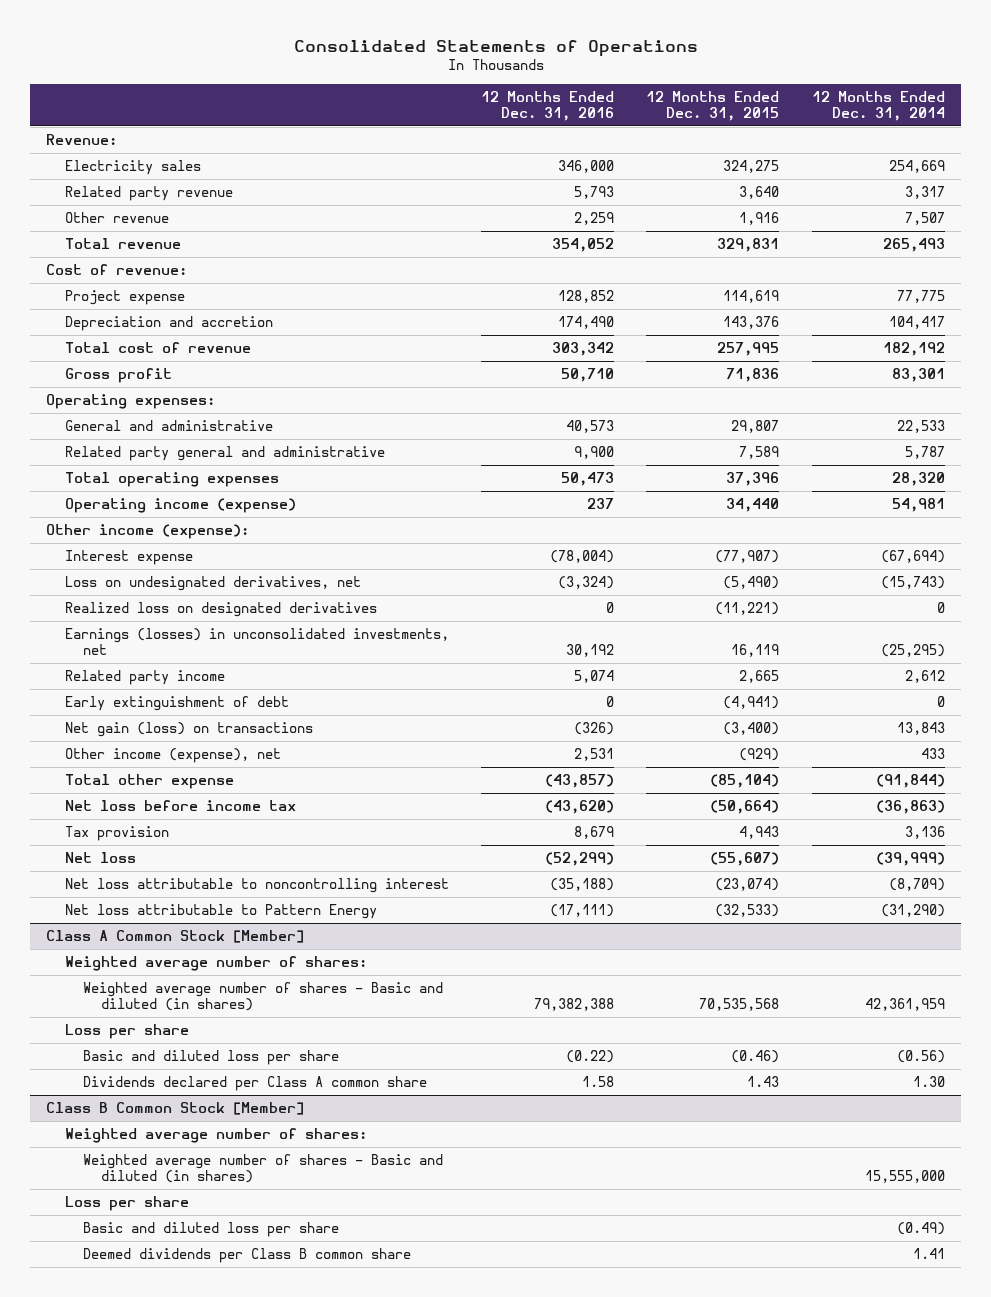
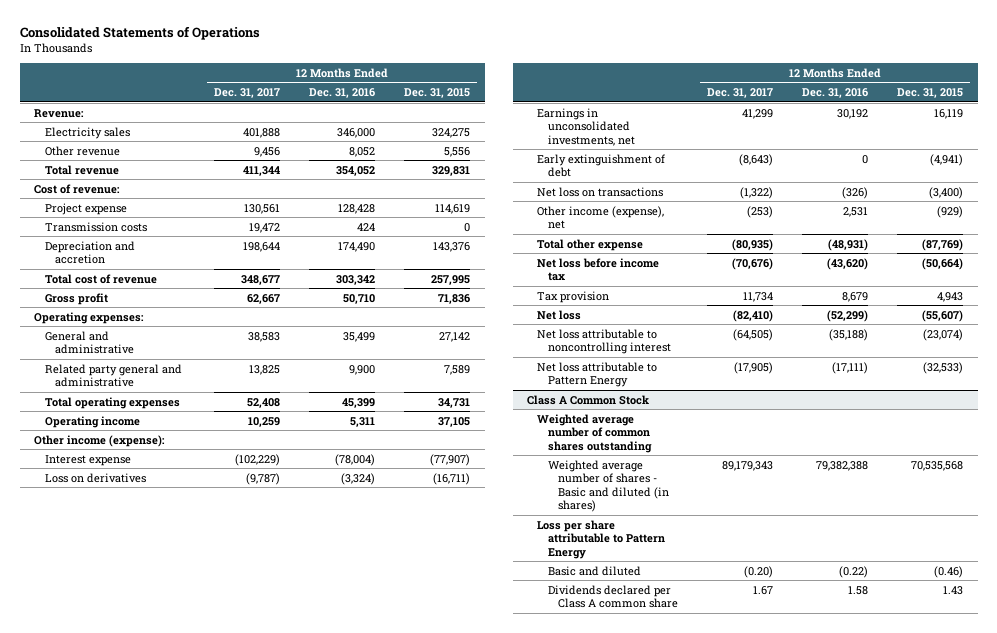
[811,90,945,121] 12 Months Ended Dec. 31, 2014 -> none
none -> [214,88,281,99] Dec. 31, 2017
[64,186,233,202] Related party revenue -> none
[574,212,615,226] 2,259 -> [349,146,376,157] 8,052
[739,212,780,226] 1,916 -> [444,146,471,157] 5,556
[558,290,615,304] 128,852 -> [338,203,376,214] 128,428
none -> [44,221,147,232] Transmission costs
[566,420,615,434] 40,573 -> [343,331,376,342] 35,499
[731,420,780,434] 29,807 -> [439,331,471,342] 27,142
[561,472,615,487] 50,473 -> [342,397,376,408] 45,399
[726,472,780,487] 37,396 -> [438,397,471,408] 34,731
[64,498,296,514] Operating income (expense) -> [44,415,140,428] Operating income
[587,498,615,510] 237 -> [350,416,376,427] 5,311
[726,498,780,513] 34,440 -> [438,416,471,427] 37,105
[64,602,377,618] Realized loss on designated derivatives -> none
[64,670,225,686] Related party income -> none
[64,576,361,592] Loss on undesignated derivatives, net -> [44,472,146,483] Loss on derivatives
[723,576,780,590] (5,490) -> [433,472,471,485] (16,711)
[64,628,449,656] Earnings (losses) in unconsolidated investments, net -> [537,107,635,146] Earnings in unconsolidated investments, net
[64,722,313,738] Net gain (loss) on transactions -> [537,186,664,197] Net loss on transactions
[545,774,615,789] (43,857) -> [828,238,869,251] (48,931)
[710,774,780,789] (85,104) -> [922,238,964,251] (87,769)
[46,930,305,944] Class A Common Stock [Member] -> [526,394,649,405] Class A Common Stock
[64,956,367,972] Weighted average number of shares: -> [537,413,652,453] Weighted average number of common shares outstanding
[64,1024,189,1040] Loss per share -> [537,519,665,559] Loss per share attributable to Pattern Energy
[83,1050,340,1066] Basic and diluted loss per share -> [547,565,641,576] Basic and diluted
[46,1102,305,1116] Class B Common Stock [Member] -> none
[64,1128,367,1144] Weighted average number of shares: -> none
[83,1154,444,1184] Weighted average number of shares - Basic and diluted (in shares) -> none
[64,1196,189,1212] Loss per share -> none
[83,1222,340,1238] Basic and diluted loss per share -> none
[83,1248,412,1264] Deemed dividends per Class B common share -> none

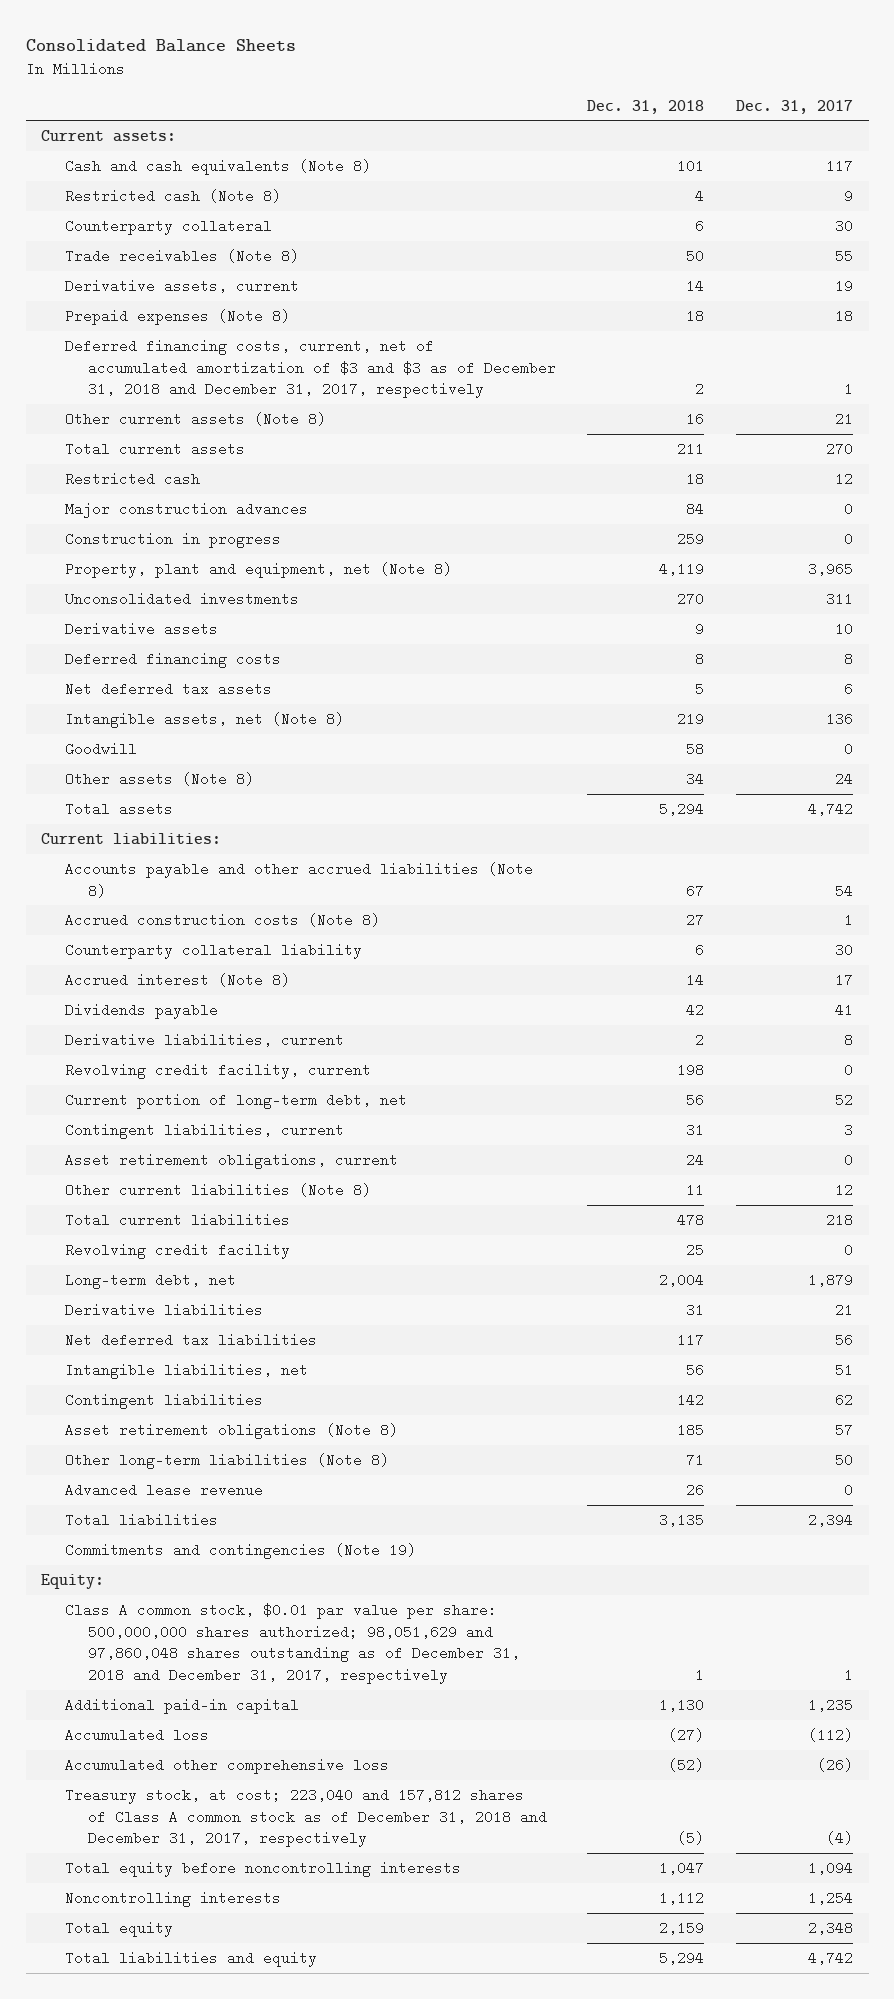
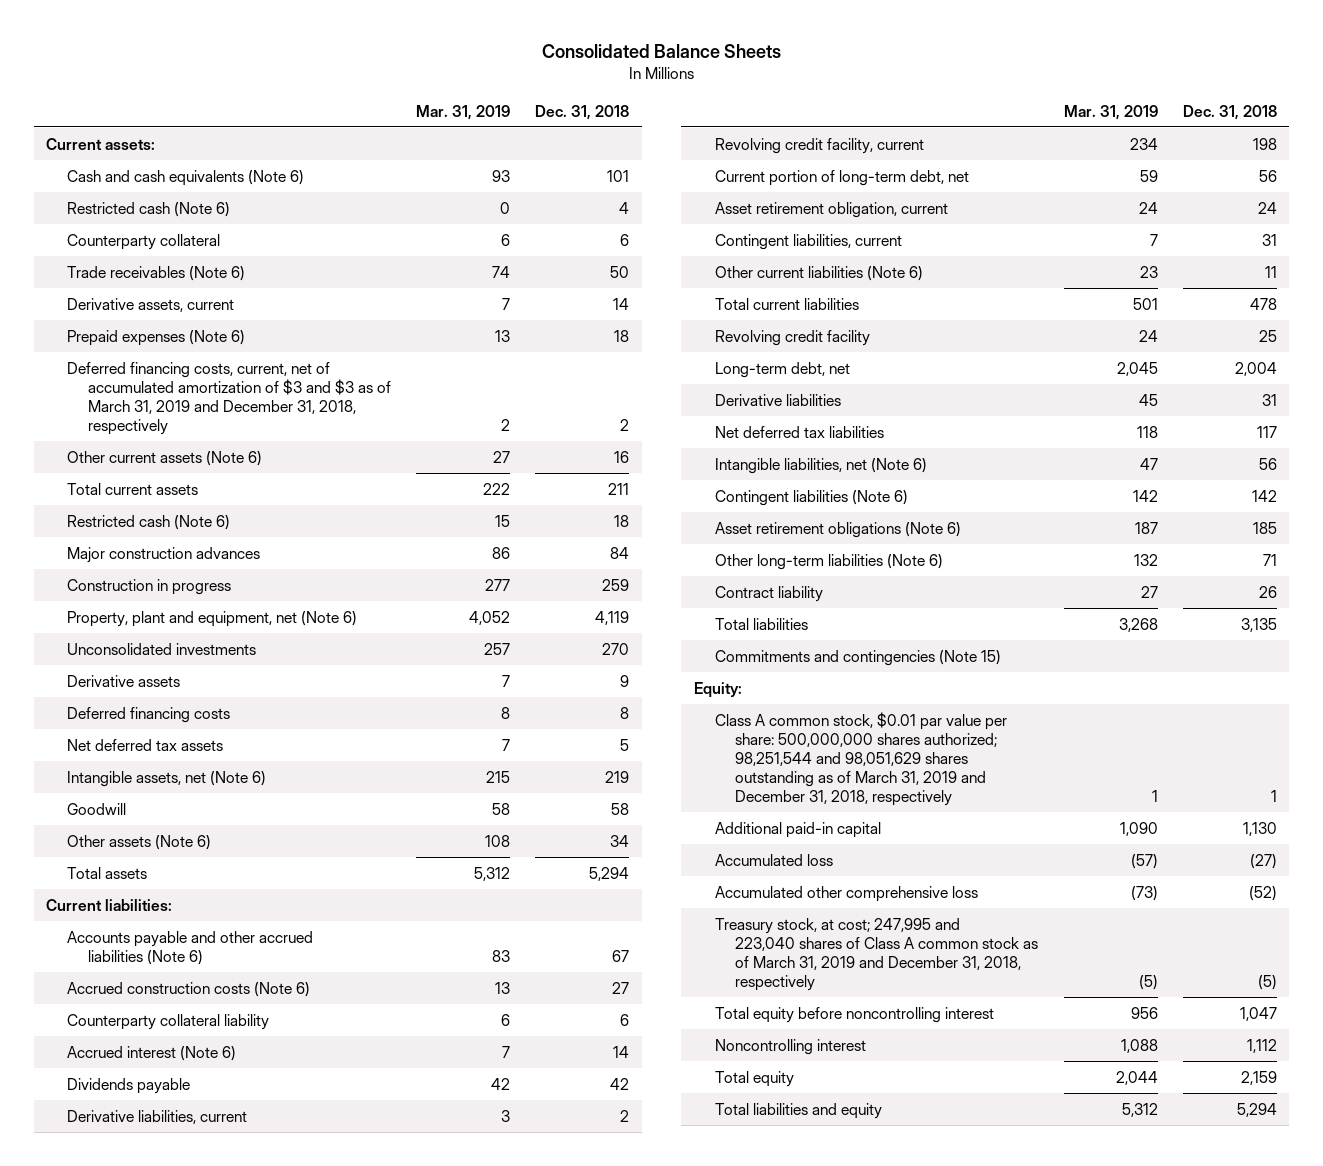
[735,99,853,114] Dec. 31, 2017 -> none
none -> [415,104,510,120] Mar. 31, 2019
[64,159,371,176] Cash and cash equivalents (Note 8) -> [67,169,305,186] Cash and cash equivalents (Note 6)
[64,189,281,204] Restricted cash (Note 8) -> [67,201,231,217] Restricted cash (Note 6)
[64,249,299,264] Trade receivables (Note 8) -> [67,265,246,281] Trade receivables (Note 6)
[64,309,290,326] Prepaid expenses (Note 8) -> [67,329,246,346] Prepaid expenses (Note 6)
[64,339,556,399] Deferred financing costs, current, net of accumulated amortization of $3 and $3 as of December 31, 2018 and December 31, 2017, respectively -> [67,361,391,436] Deferred financing costs, current, net of accumulated amortization of $3 and $3 as of March 31, 2019 and December 31, 2018, respectively
[64,412,326,427] Other current assets (Note 8) -> [67,450,263,466] Other current assets (Note 6)
[64,472,200,487] Restricted cash -> [67,514,231,530] Restricted cash (Note 6)
[64,562,452,579] Property, plant and equipment, net (Note 8) -> [67,610,358,627] Property, plant and equipment, net (Note 6)
[64,712,344,729] Intangible assets, net (Note 8) -> [67,770,267,787] Intangible assets, net (Note 6)
[64,772,254,787] Other assets (Note 8) -> [67,834,212,850] Other assets (Note 6)
[64,862,533,898] Accounts payable and other accrued liabilities (Note 8) -> [67,930,314,965] Accounts payable and other accrued liabilities (Note 6)
[64,913,380,928] Accrued construction costs (Note 8) -> [67,981,311,997] Accrued construction costs (Note 6)
[64,973,290,988] Accrued interest (Note 8) -> [67,1045,237,1061] Accrued interest (Note 6)
none -> [714,201,948,218] Asset retirement obligation, current
[64,1153,398,1170] Asset retirement obligations, current -> none
[64,1183,371,1198] Other current liabilities (Note 8) -> [714,265,923,281] Other current liabilities (Note 6)
[64,1363,308,1380] Intangible liabilities, net -> [714,457,927,474] Intangible liabilities, net (Note 6)
[64,1393,263,1410] Contingent liabilities -> [714,489,908,506] Contingent liabilities (Note 6)
[64,1423,398,1440] Asset retirement obligations (Note 8) -> [714,521,961,538] Asset retirement obligations (Note 6)
[64,1453,389,1470] Other long-term liabilities (Note 8) -> [714,553,943,570] Other long-term liabilities (Note 6)
[64,1483,263,1498] Advanced lease revenue -> [714,585,823,602] Contract liability
[64,1543,416,1560] Commitments and contingencies (Note 19) -> [714,649,1001,666] Commitments and contingencies (Note 15)
[64,1603,520,1684] Class A common stock, $0.01 par value per share: 500,000,000 shares authorized; 98,051,629 and 97,860,048 shares outstanding as of December 31, 2018 and December 31, 2017, respectively -> [714,711,1007,807] Class A common stock, $0.01 par value per share: 500,000,000 shares authorized; 98,251,544 and 98,051,629 shares outstanding as of March 31, 2019 and December 31, 2018, respectively
[64,1788,547,1848] Treasury stock, at cost; 223,040 and 157,812 shares of Class A common stock as of December 31, 2018 and December 31, 2017, respectively -> [714,917,1039,992] Treasury stock, at cost; 247,995 and 223,040 shares of Class A common stock as of March 31, 2019 and December 31, 2018, respectively
[64,1861,461,1878] Total equity before noncontrolling interests -> [714,1006,994,1023] Total equity before noncontrolling interest
[64,1891,281,1908] Noncontrolling interests -> [714,1038,866,1055] Noncontrolling interest

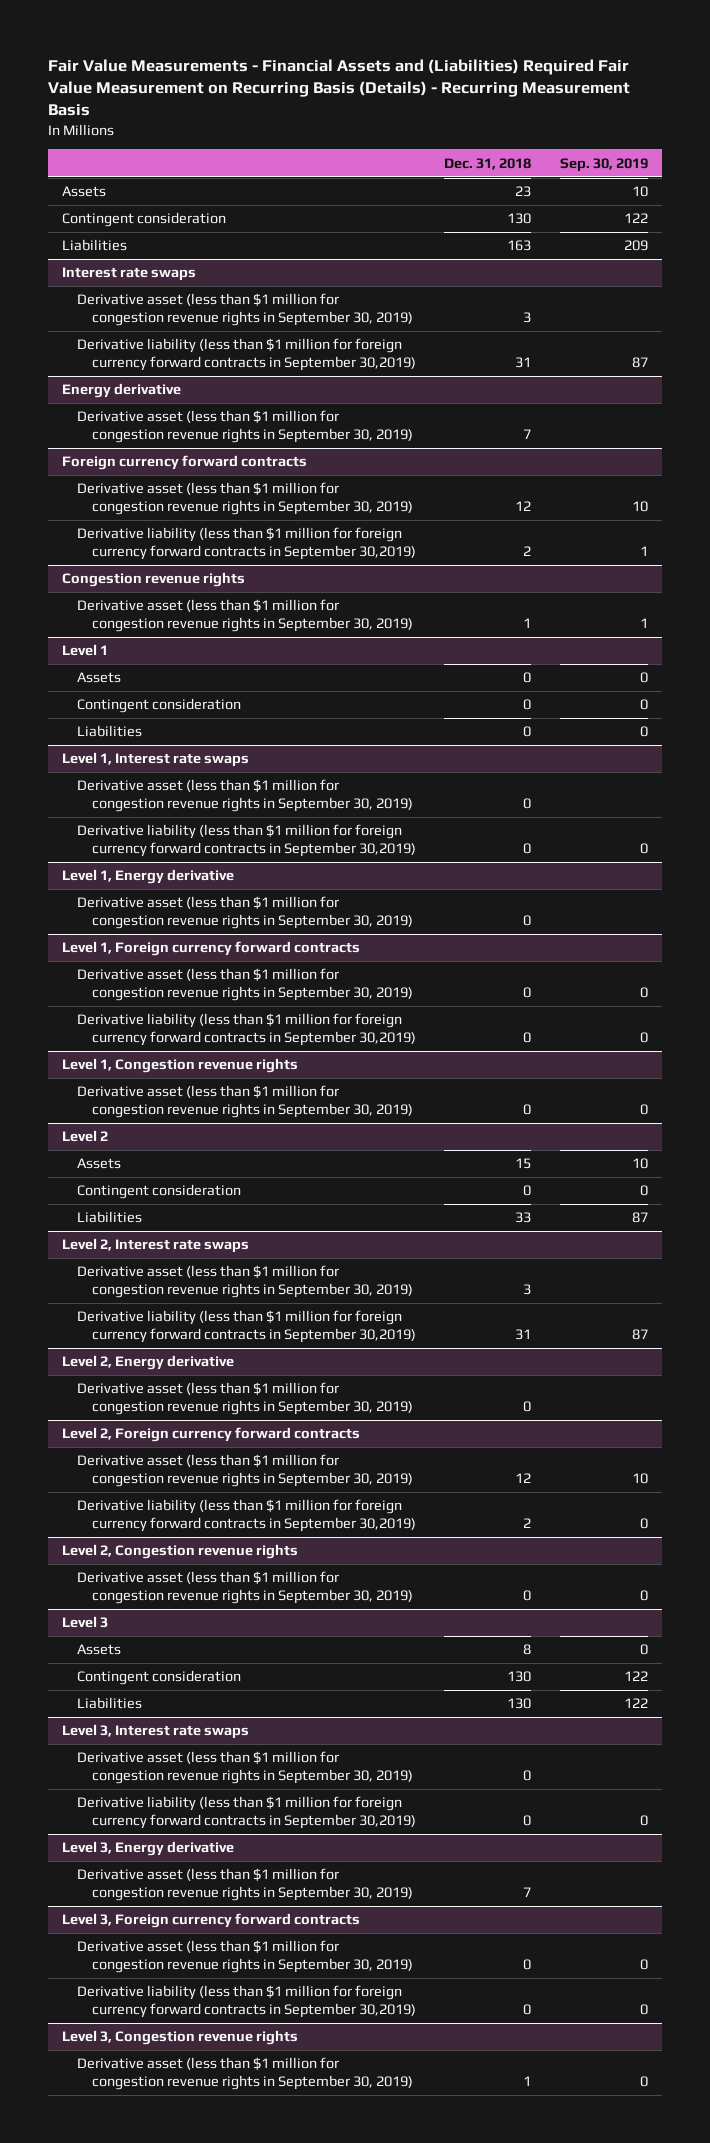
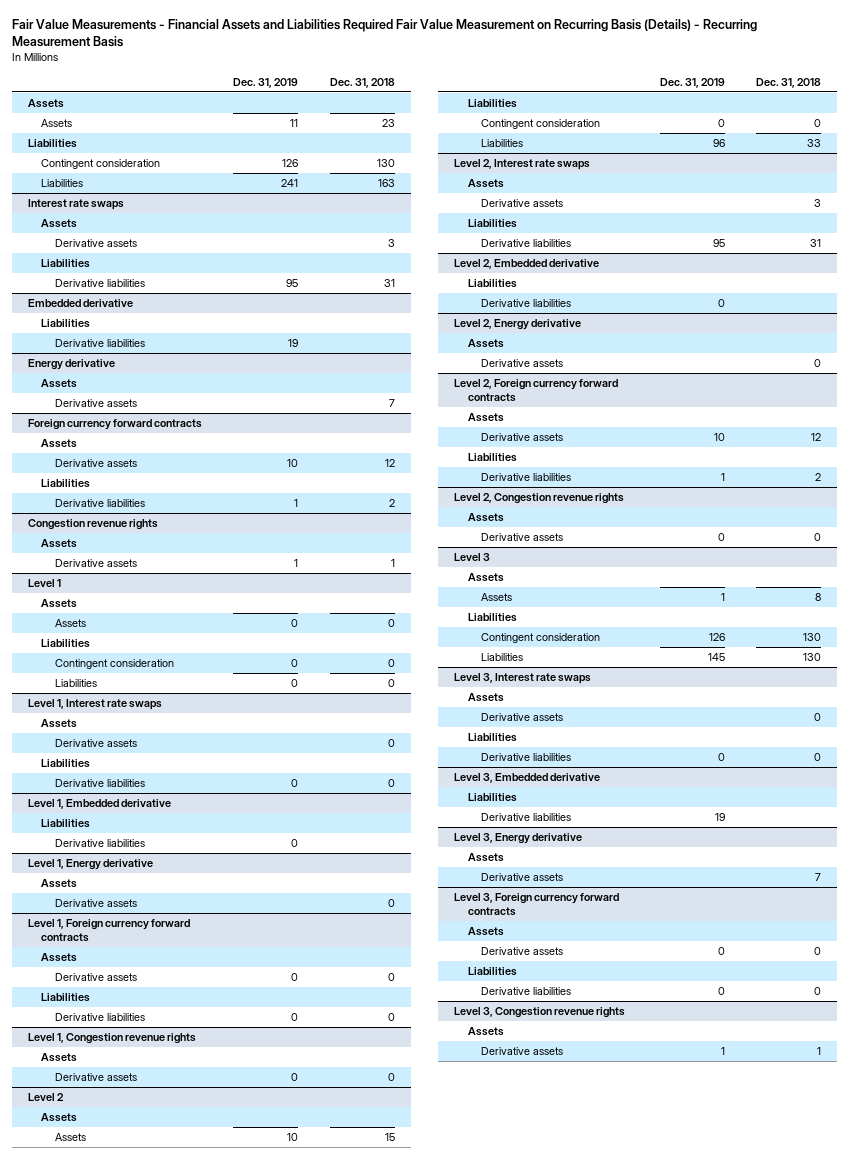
[48,58,631,117] Fair Value Measurements - Financial Assets and (Liabilities) Required Fair Value Measurement on Recurring Basis (Details) - Recurring Measurement Basis -> [11,18,757,47] Fair Value Measurements - Financial Assets and Liabilities Required Fair Value Measurement on Recurring Basis (Details) - Recurring Measurement Basis
[559,157,648,172] Sep. 30, 2019 -> none
none -> [233,77,299,88] Dec. 31, 2019
none -> [27,99,64,109] Assets
none -> [27,139,77,149] Liabilities
none -> [41,219,78,229] Assets
[77,293,414,327] Derivative asset (less than $1 million for congestion revenue rights in September 30, 2019) -> [54,239,137,248] Derivative assets
none -> [41,259,91,269] Liabilities
[77,338,417,372] Derivative liability (less than $1 million for foreign currency forward contracts in September 30,2019) -> [54,279,145,288] Derivative liabilities
none -> [27,299,133,308] Embedded derivative
none -> [41,319,91,329] Liabilities
none -> [54,339,145,348] Derivative liabilities
none -> [41,379,78,389] Assets
[77,410,414,444] Derivative asset (less than $1 million for congestion revenue rights in September 30, 2019) -> [54,399,137,408] Derivative assets
none -> [41,439,78,449] Assets
[77,482,414,516] Derivative asset (less than $1 million for congestion revenue rights in September 30, 2019) -> [54,459,137,468] Derivative assets
none -> [41,479,91,489] Liabilities
[77,527,417,561] Derivative liability (less than $1 million for foreign currency forward contracts in September 30,2019) -> [54,499,145,508] Derivative liabilities
none -> [41,539,78,549] Assets
[77,599,414,633] Derivative asset (less than $1 million for congestion revenue rights in September 30, 2019) -> [54,559,137,568] Derivative assets
none -> [41,599,78,609] Assets
none -> [41,639,91,649] Liabilities
none -> [41,719,78,729] Assets
[77,779,414,813] Derivative asset (less than $1 million for congestion revenue rights in September 30, 2019) -> [54,739,137,748] Derivative assets
none -> [41,759,91,769] Liabilities
[77,824,417,858] Derivative liability (less than $1 million for foreign currency forward contracts in September 30,2019) -> [54,779,145,788] Derivative liabilities
none -> [27,799,171,810] Level 1, Embedded derivative
none -> [41,819,91,829] Liabilities
none -> [54,839,145,848] Derivative liabilities
none -> [41,879,78,889] Assets
[77,896,414,930] Derivative asset (less than $1 million for congestion revenue rights in September 30, 2019) -> [54,899,137,908] Derivative assets
none -> [41,953,78,963] Assets
[77,968,414,1002] Derivative asset (less than $1 million for congestion revenue rights in September 30, 2019) -> [54,973,137,982] Derivative assets
none -> [41,993,91,1003] Liabilities
[77,1013,417,1047] Derivative liability (less than $1 million for foreign currency forward contracts in September 30,2019) -> [54,1013,145,1022] Derivative liabilities
none -> [41,1053,78,1063] Assets
[77,1085,414,1119] Derivative asset (less than $1 million for congestion revenue rights in September 30, 2019) -> [54,1073,137,1082] Derivative assets
none -> [41,1113,78,1123] Assets
none -> [467,99,517,109] Liabilities
none -> [467,179,504,189] Assets
[77,1265,414,1299] Derivative asset (less than $1 million for congestion revenue rights in September 30, 2019) -> [481,199,564,208] Derivative assets
none -> [467,219,517,229] Liabilities
[77,1310,417,1344] Derivative liability (less than $1 million for foreign currency forward contracts in September 30,2019) -> [481,239,572,248] Derivative liabilities
none -> [454,259,600,270] Level 2, Embedded derivative
none -> [467,279,517,289] Liabilities
none -> [481,299,572,308] Derivative liabilities
none -> [467,339,504,349] Assets
[77,1382,414,1416] Derivative asset (less than $1 million for congestion revenue rights in September 30, 2019) -> [481,359,564,368] Derivative assets
none -> [467,413,504,423] Assets
[77,1454,414,1488] Derivative asset (less than $1 million for congestion revenue rights in September 30, 2019) -> [481,433,564,442] Derivative assets
none -> [467,453,517,463] Liabilities
[77,1499,417,1533] Derivative liability (less than $1 million for foreign currency forward contracts in September 30,2019) -> [481,473,572,482] Derivative liabilities
none -> [467,513,504,523] Assets
[77,1571,414,1605] Derivative asset (less than $1 million for congestion revenue rights in September 30, 2019) -> [481,533,564,542] Derivative assets
none -> [467,573,504,583] Assets
none -> [467,613,517,623] Liabilities
none -> [467,693,504,703] Assets
[77,1751,414,1785] Derivative asset (less than $1 million for congestion revenue rights in September 30, 2019) -> [481,713,564,722] Derivative assets
none -> [467,733,517,743] Liabilities
[77,1796,417,1830] Derivative liability (less than $1 million for foreign currency forward contracts in September 30,2019) -> [481,753,572,762] Derivative liabilities
none -> [454,773,601,784] Level 3, Embedded derivative
none -> [467,793,517,803] Liabilities
none -> [481,813,572,822] Derivative liabilities
none -> [467,853,504,863] Assets
[77,1868,414,1902] Derivative asset (less than $1 million for congestion revenue rights in September 30, 2019) -> [481,873,564,882] Derivative assets
none -> [467,927,504,937] Assets
[77,1940,414,1974] Derivative asset (less than $1 million for congestion revenue rights in September 30, 2019) -> [481,947,564,956] Derivative assets
none -> [467,967,517,977] Liabilities
[77,1985,417,2019] Derivative liability (less than $1 million for foreign currency forward contracts in September 30,2019) -> [481,987,572,996] Derivative liabilities
none -> [467,1027,504,1037] Assets
[77,2057,414,2091] Derivative asset (less than $1 million for congestion revenue rights in September 30, 2019) -> [481,1047,564,1056] Derivative assets

